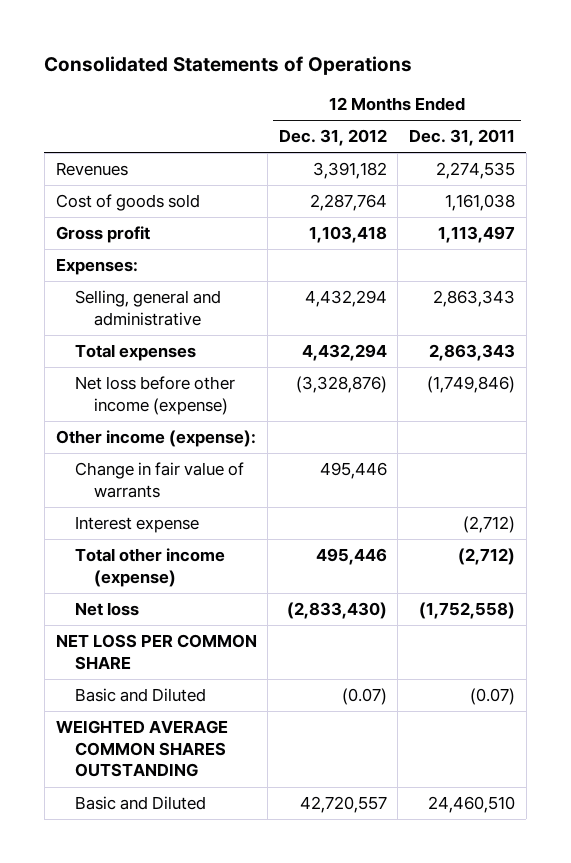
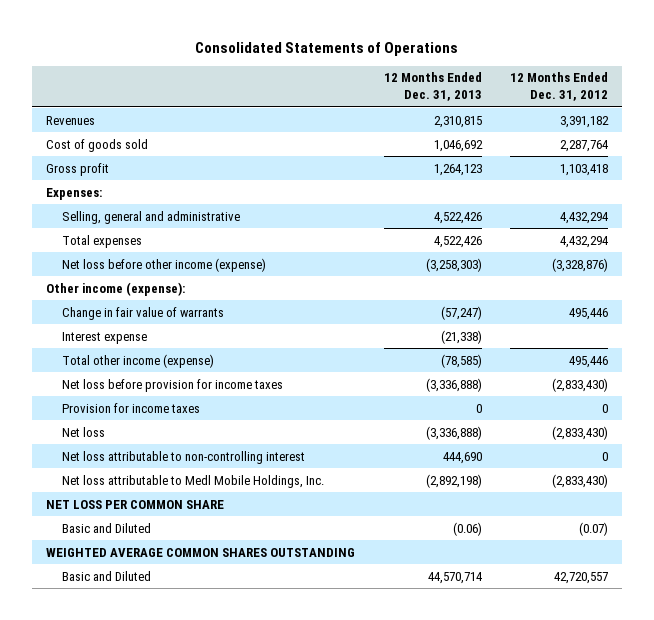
[409,129,516,147] Dec. 31, 2011 -> none
none -> [383,72,482,102] 12 Months Ended Dec. 31, 2013
none -> [62,378,284,392] Net loss before provision for income taxes
none -> [62,402,201,413] Provision for income taxes
none -> [62,450,306,464] Net loss attributable to non-controlling interest
none -> [62,474,325,488] Net loss attributable to Medl Mobile Holdings, Inc.

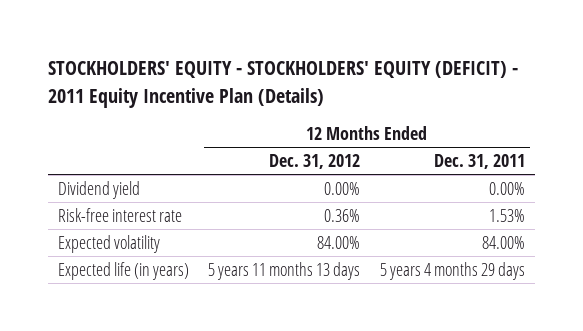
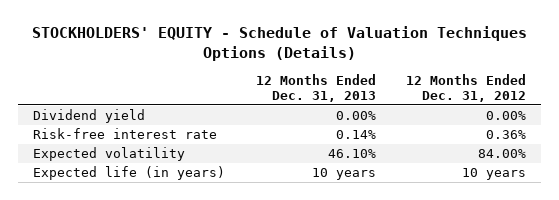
[48,61,519,108] STOCKHOLDERS' EQUITY - STOCKHOLDERS' EQUITY (DEFICIT) - 2011 Equity Incentive Plan (Details) -> [31,26,527,62] STOCKHOLDERS' EQUITY - Schedule of Valuation Techniques Options (Details)
[433,153,525,169] Dec. 31, 2011 -> none
none -> [255,73,376,103] 12 Months Ended Dec. 31, 2013
[208,261,361,280] 5 years 11 months 13 days -> [462,168,527,181] 10 years

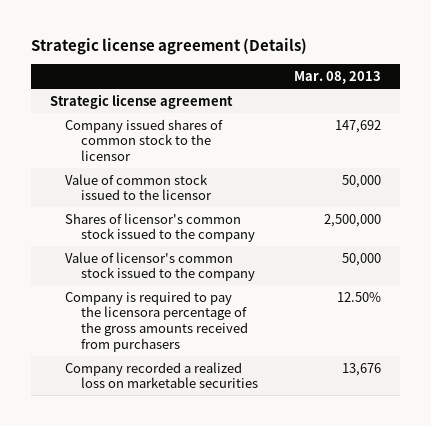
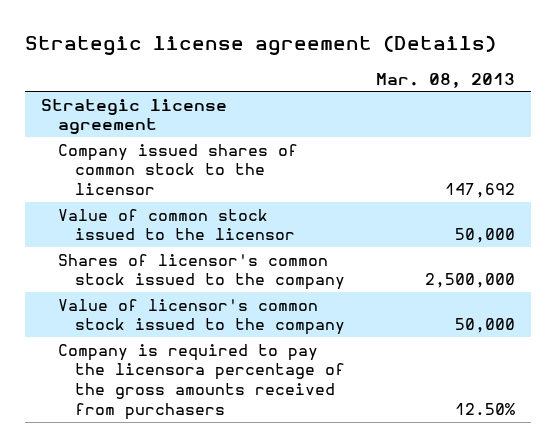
[65,361,258,389] Company recorded a realized loss on marketable securities -> none

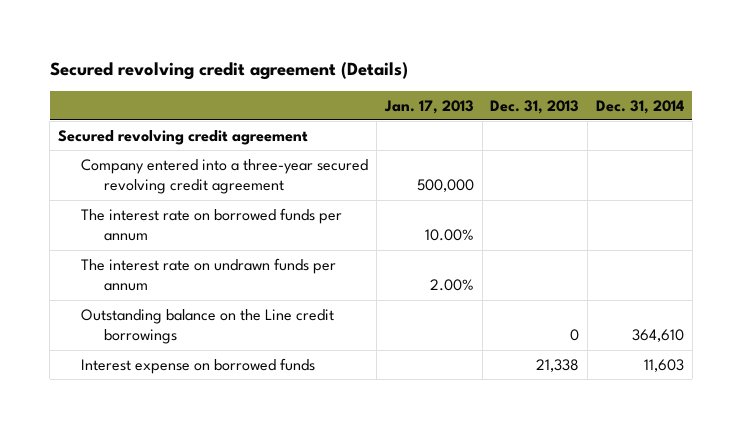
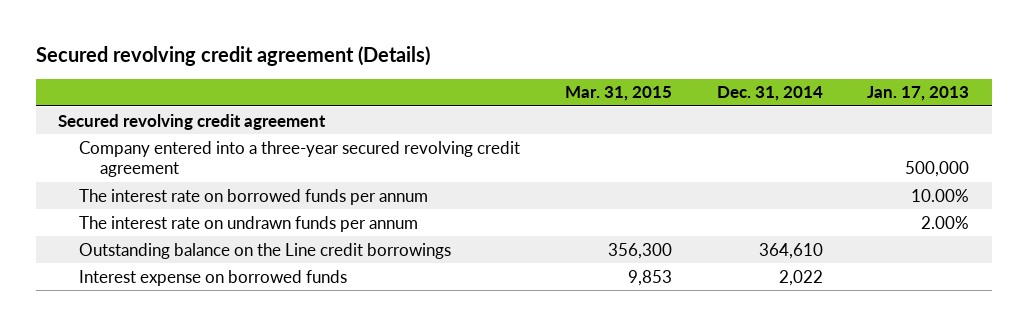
[490,99,580,114] Dec. 31, 2013 -> none
none -> [564,86,672,102] Mar. 31, 2015
[644,358,685,372] 11,603 -> [778,269,823,286] 2,022

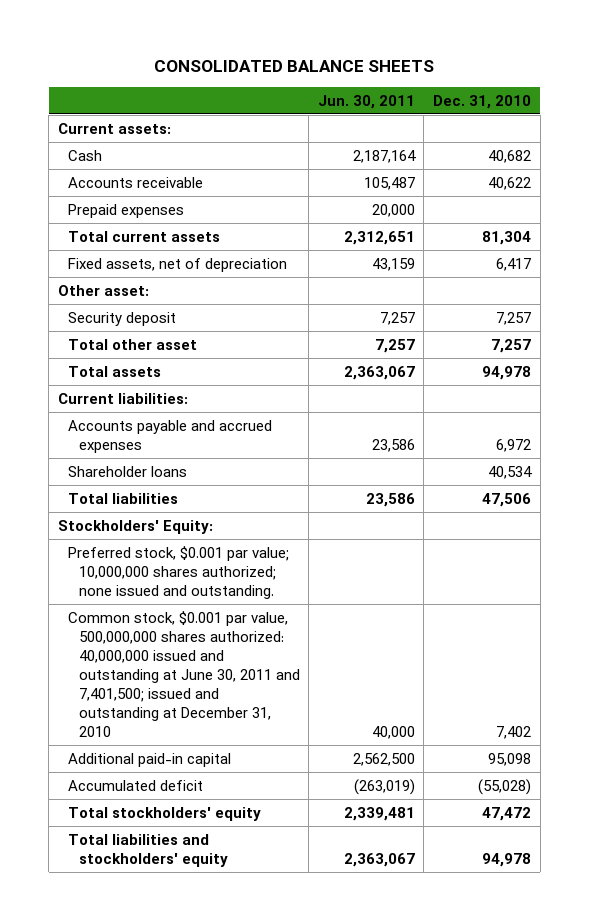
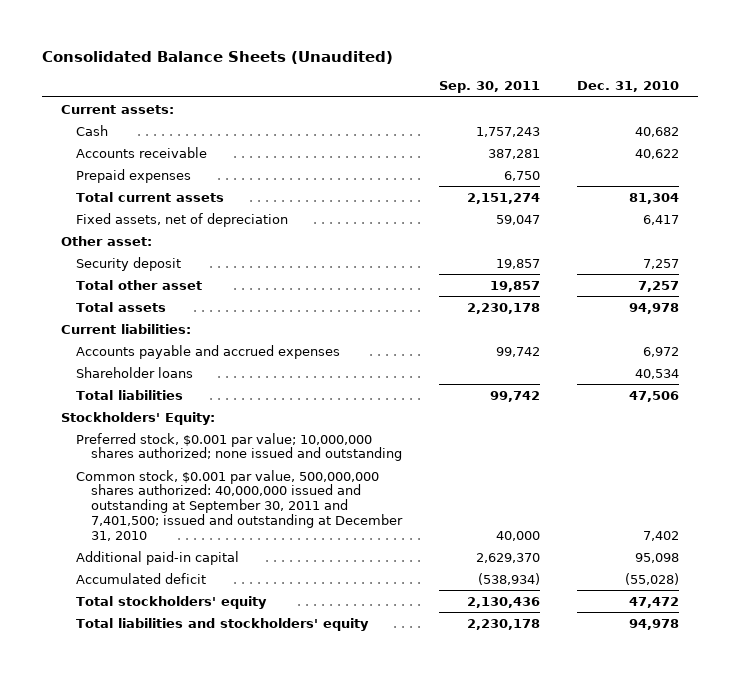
[154,59,435,72] CONSOLIDATED BALANCE SHEETS -> [42,50,394,64] Consolidated Balance Sheets (Unaudited)
[317,94,415,109] Jun. 30, 2011 -> none
none -> [439,81,541,94] Sep. 30, 2011
[68,545,290,599] Preferred stock, $0.001 par value; 10,000,000 shares authorized; none issued and outstanding. -> [75,432,402,462] Preferred stock, $0.001 par value; 10,000,000 shares authorized; none issued and outstanding
[68,610,300,737] Common stock, $0.001 par value, 500,000,000 shares authorized: 40,000,000 issued and outstanding at June 30, 2011 and 7,401,500; issued and outstanding at December 31, 2010 -> [75,469,403,541] Common stock, $0.001 par value, 500,000,000 shares authorized: 40,000,000 issued and outstanding at September 30, 2011 and 7,401,500; issued and outstanding at December 31, 2010

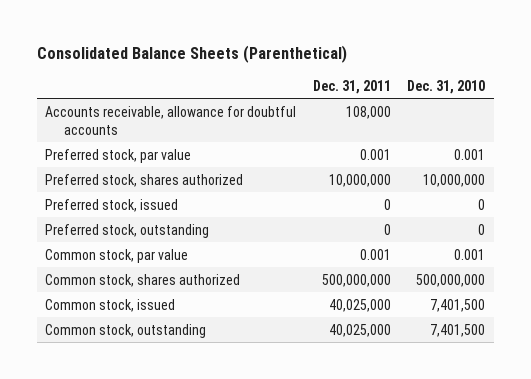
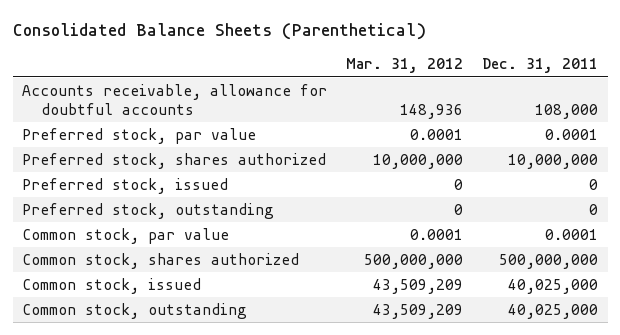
[407,79,486,94] Dec. 31, 2010 -> none
none -> [346,58,464,74] Mar. 31, 2012
[359,148,391,160] 0.001 -> [545,128,599,140] 0.0001
[359,248,391,260] 0.001 -> [545,228,599,240] 0.0001

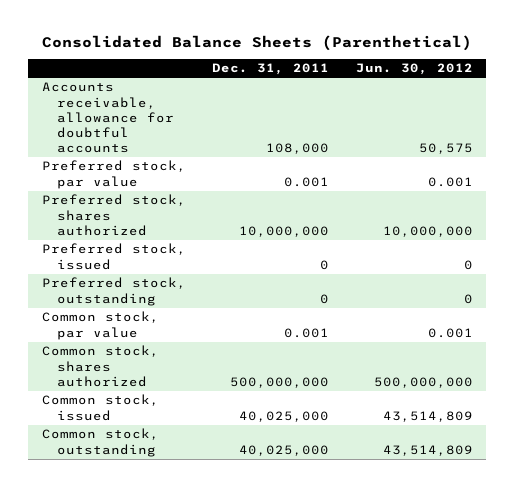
[346,58,464,74] Mar. 31, 2012 -> none
none -> [355,63,473,76] Jun. 30, 2012
[545,128,599,140] 0.0001 -> [284,176,330,187] 0.001
[545,228,599,240] 0.0001 -> [284,327,330,338] 0.001

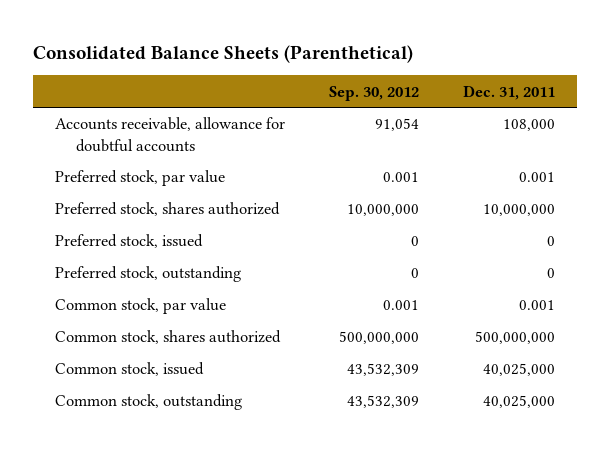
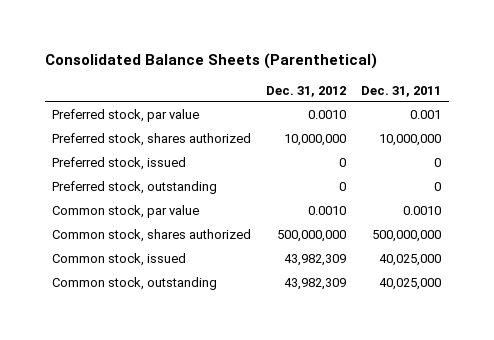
[328,85,419,101] Sep. 30, 2012 -> none
none -> [266,85,347,97] Dec. 31, 2012
[54,117,285,152] Accounts receivable, allowance for doubtful accounts -> none
[519,300,556,311] 0.001 -> [403,206,442,216] 0.0010

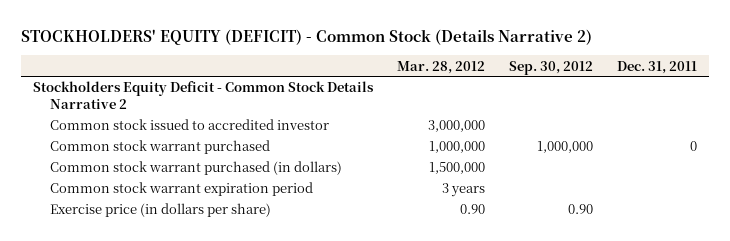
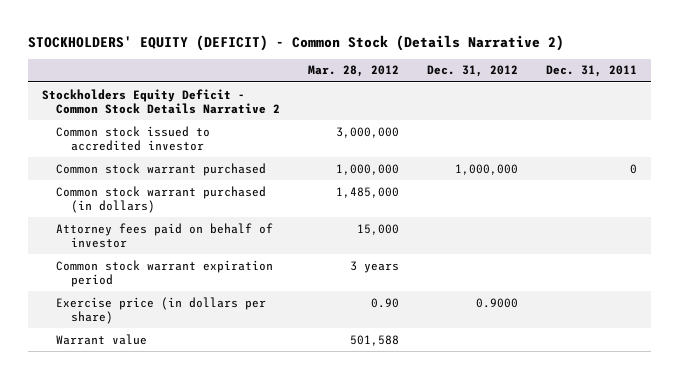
[508,60,593,75] Sep. 30, 2012 -> none
none -> [427,65,519,78] Dec. 31, 2012
[429,162,486,175] 1,500,000 -> [336,186,400,198] 1,485,000
none -> [56,222,274,248] Attorney fees paid on behalf of investor
none -> [56,333,148,345] Warrant value

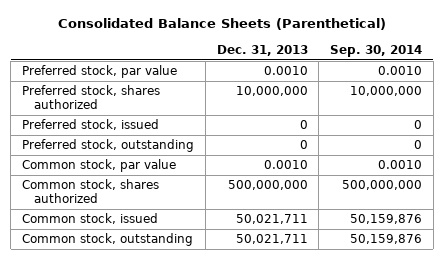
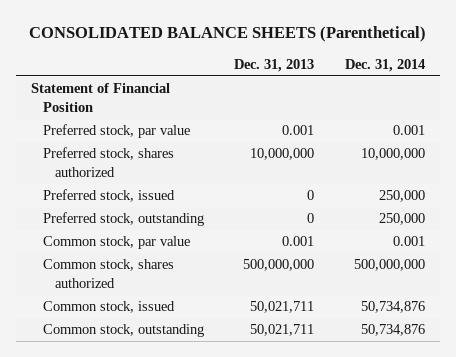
[58,18,387,31] Consolidated Balance Sheets (Parenthetical) -> [28,26,426,43] CONSOLIDATED BALANCE SHEETS (Parenthetical)
[330,44,423,57] Sep. 30, 2014 -> none
none -> [344,59,425,73] Dec. 31, 2014
none -> [31,83,171,113] Statement of Financial Position
[263,66,308,76] 0.0010 -> [282,125,315,136] 0.001
[263,160,308,170] 0.0010 -> [282,236,315,247] 0.001

